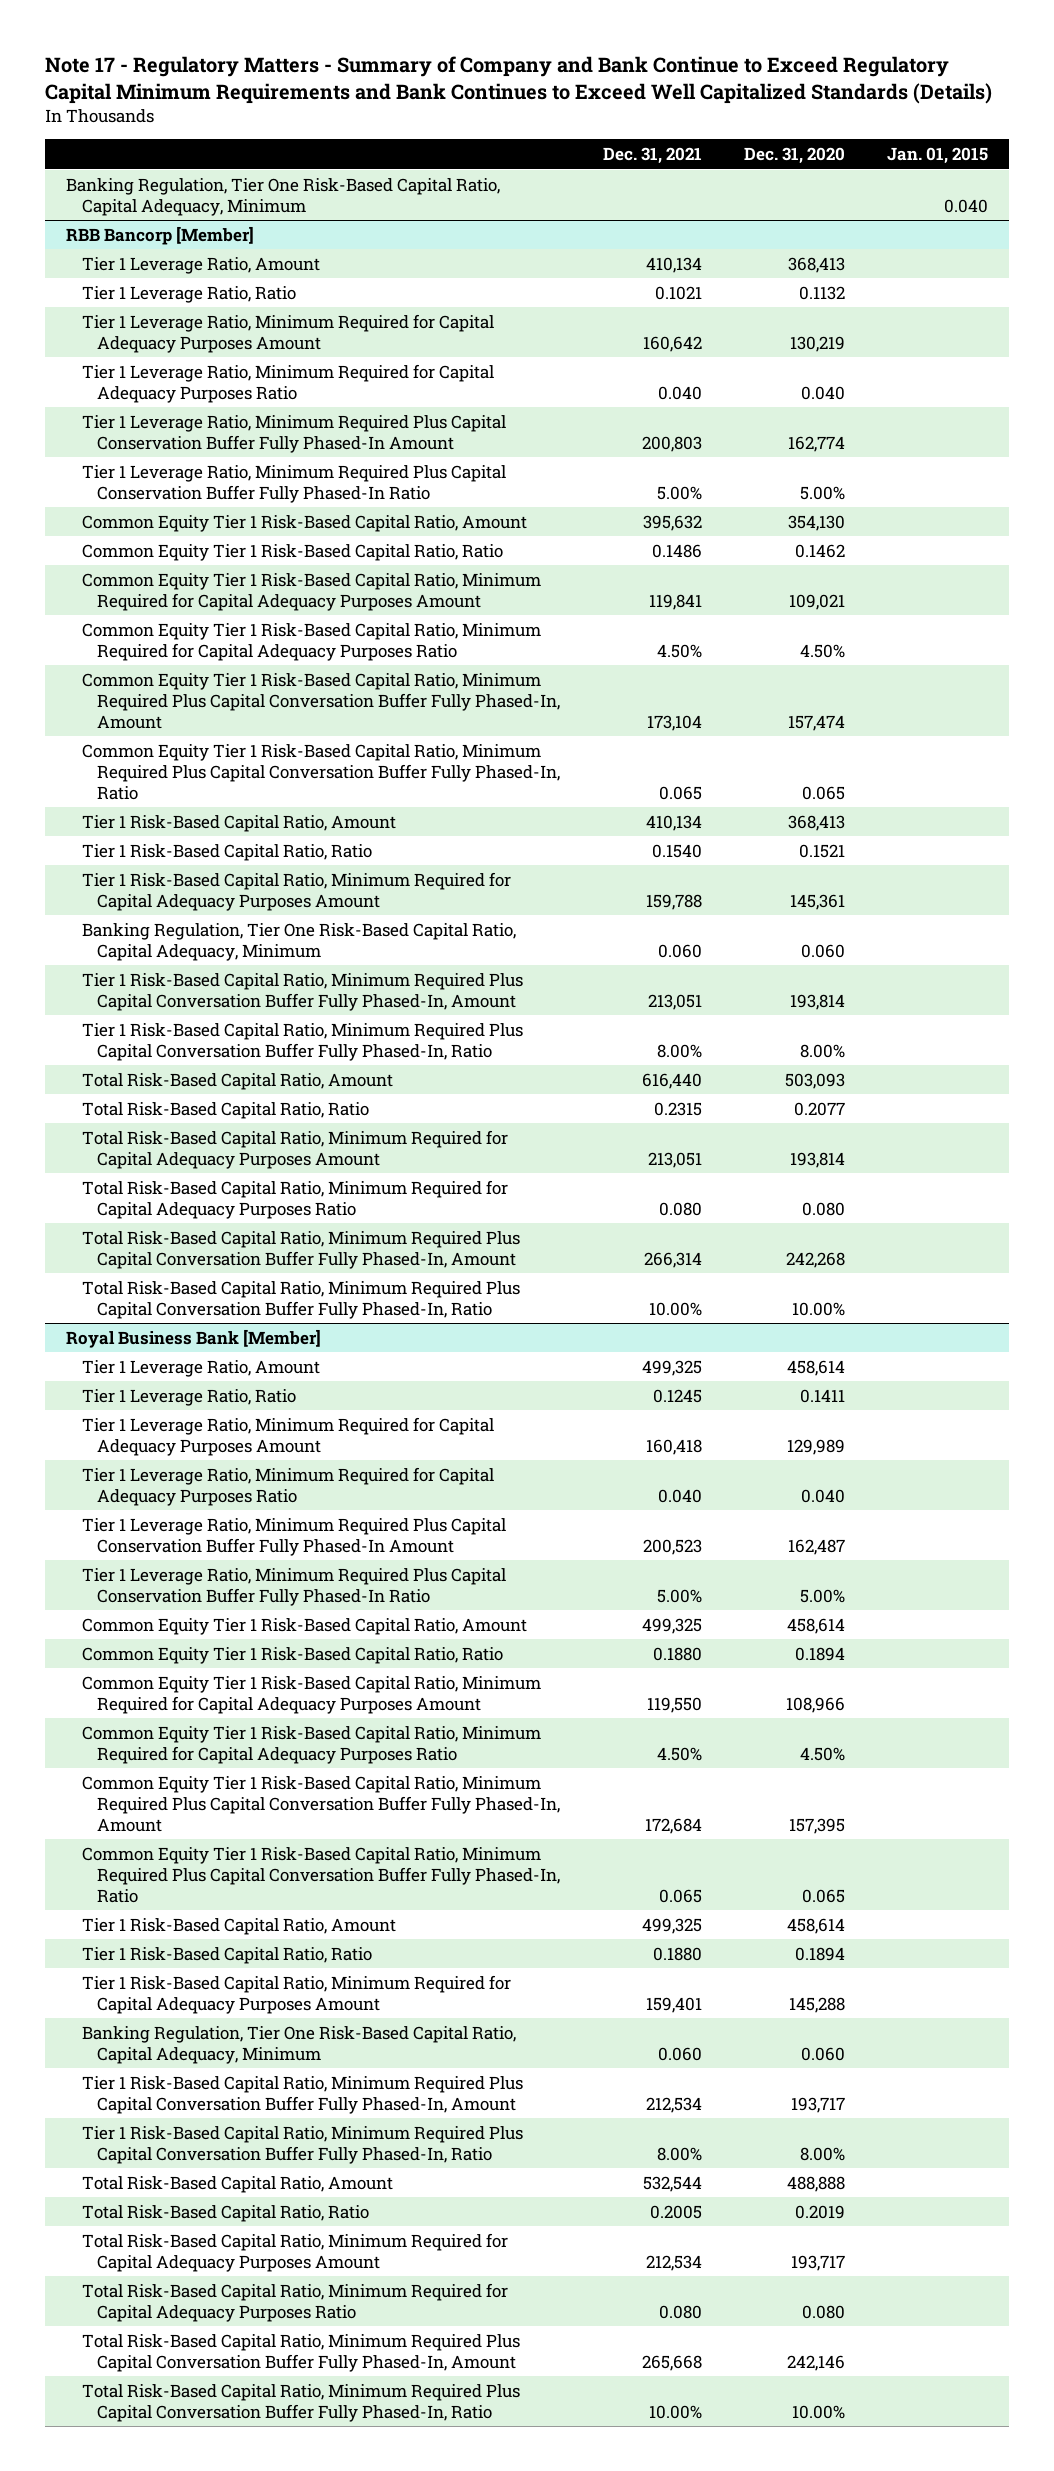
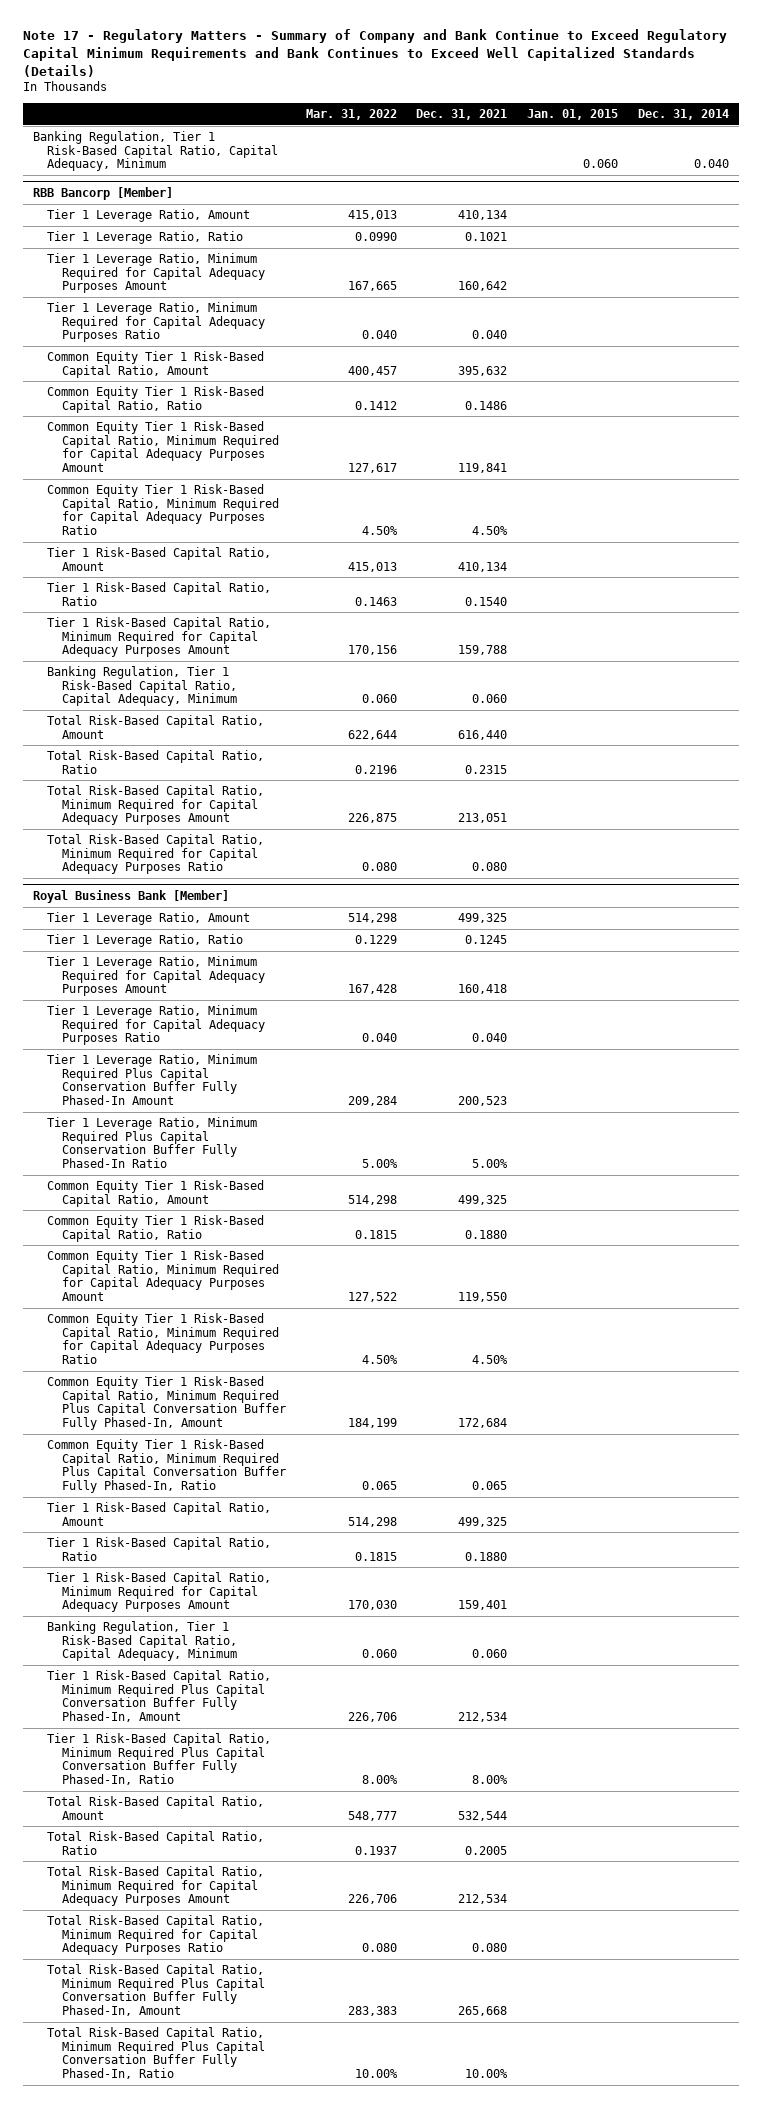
[743,147,845,165] Dec. 31, 2020 -> none
none -> [305,108,397,120] Mar. 31, 2022
none -> [637,108,729,120] Dec. 31, 2014
[66,177,501,216] Banking Regulation, Tier One Risk-Based Capital Ratio, Capital Adequacy, Minimum -> [32,131,279,172] Banking Regulation, Tier 1 Risk-Based Capital Ratio, Capital Adequacy, Minimum
[943,198,988,213] 0.040 -> [582,159,618,169] 0.060
[81,414,506,453] Tier 1 Leverage Ratio, Minimum Required Plus Capital Conservation Buffer Fully Phased-In Amount -> none
[81,464,506,503] Tier 1 Leverage Ratio, Minimum Required Plus Capital Conservation Buffer Fully Phased-In Ratio -> none
[81,672,561,729] Common Equity Tier 1 Risk-Based Capital Ratio, Minimum Required Plus Capital Conversation Buffer Fully Phased-In, Amount -> none
[81,743,561,800] Common Equity Tier 1 Risk-Based Capital Ratio, Minimum Required Plus Capital Conversation Buffer Fully Phased-In, Ratio -> none
[81,972,523,1011] Tier 1 Risk-Based Capital Ratio, Minimum Required Plus Capital Conversation Buffer Fully Phased-In, Amount -> none
[81,1022,523,1061] Tier 1 Risk-Based Capital Ratio, Minimum Required Plus Capital Conversation Buffer Fully Phased-In, Ratio -> none
[81,922,516,961] Banking Regulation, Tier One Risk-Based Capital Ratio, Capital Adequacy, Minimum -> [47,666,237,707] Banking Regulation, Tier 1 Risk-Based Capital Ratio, Capital Adequacy, Minimum
[81,1230,520,1269] Total Risk-Based Capital Ratio, Minimum Required Plus Capital Conversation Buffer Fully Phased-In, Amount -> none
[81,1280,520,1319] Total Risk-Based Capital Ratio, Minimum Required Plus Capital Conversation Buffer Fully Phased-In, Ratio -> none
[81,2025,516,2064] Banking Regulation, Tier One Risk-Based Capital Ratio, Capital Adequacy, Minimum -> [47,1621,237,1662] Banking Regulation, Tier 1 Risk-Based Capital Ratio, Capital Adequacy, Minimum

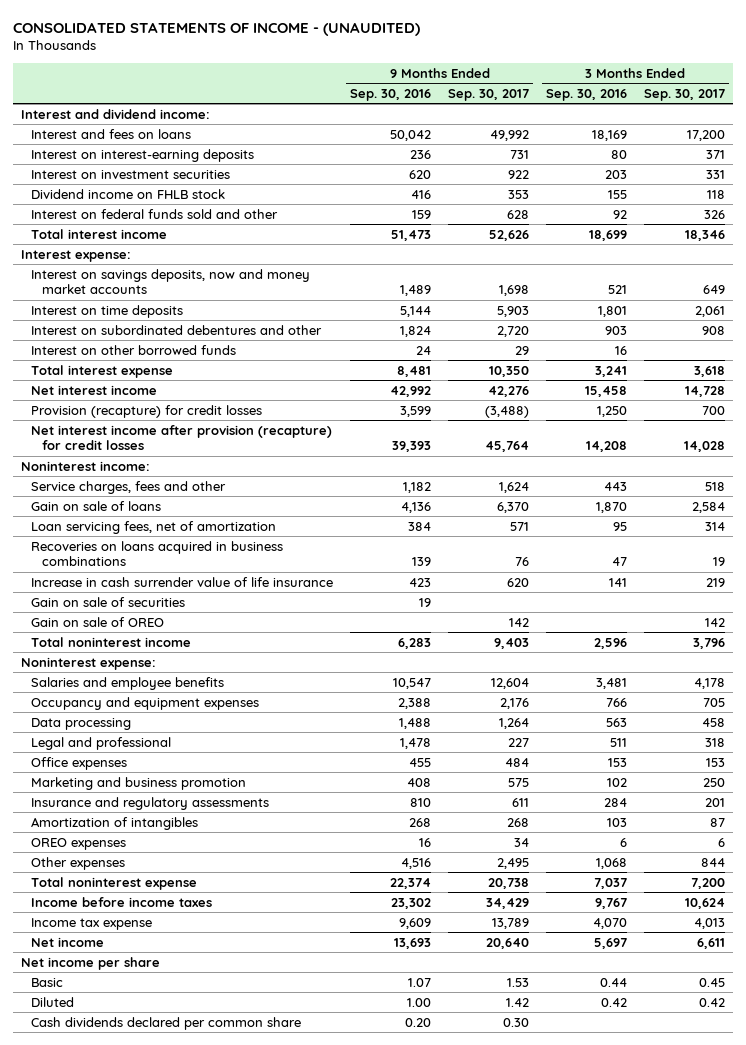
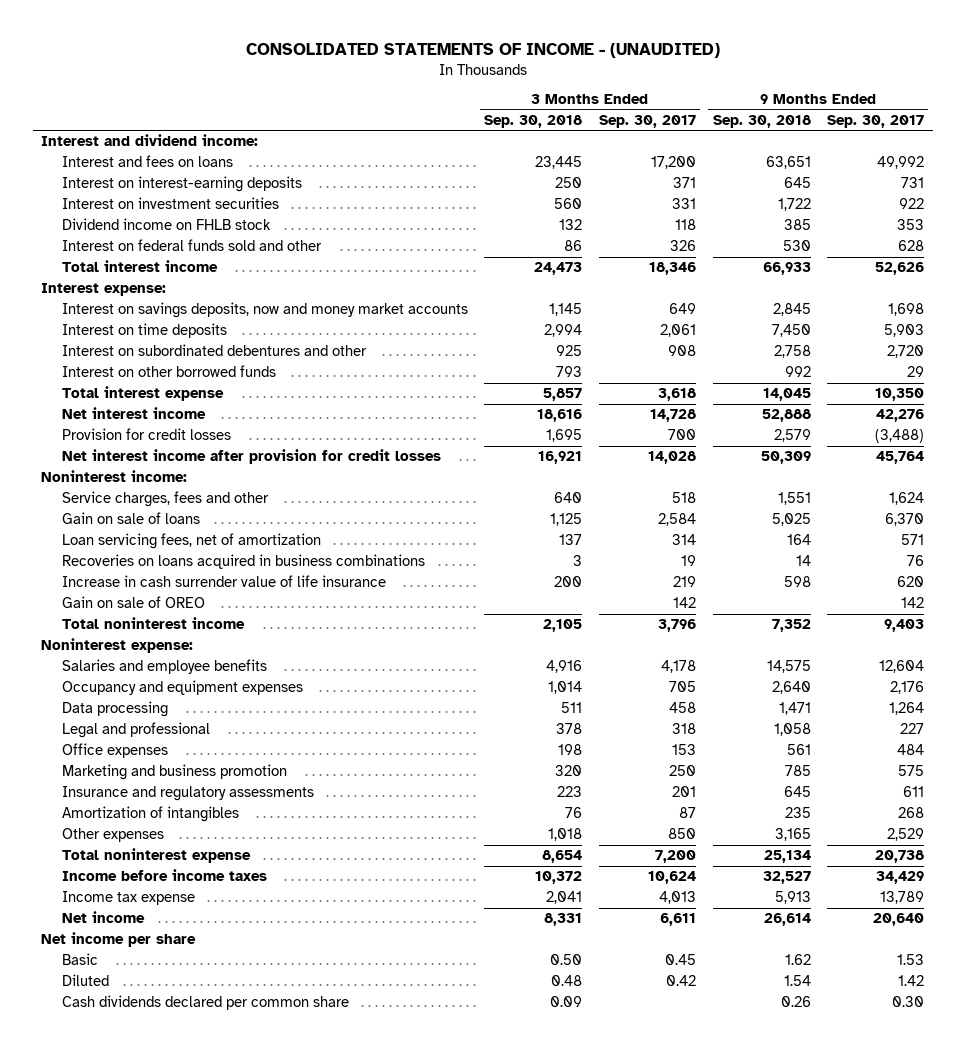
[350,89,432,102] Sep. 30, 2016 -> none
[545,89,627,102] Sep. 30, 2016 -> none
none -> [484,114,583,128] Sep. 30, 2018
none -> [712,114,811,128] Sep. 30, 2018
[31,404,263,418] Provision (recapture) for credit losses -> [61,428,231,441] Provision for credit losses
[31,424,333,451] Net interest income after provision (recapture) for credit losses -> [61,449,441,465] Net interest income after provision for credit losses
[31,596,186,607] Gain on sale of securities -> none
[31,837,127,850] OREO expenses -> none
[497,857,530,869] 2,495 -> [887,828,925,842] 2,529
[700,857,725,867] 844 -> [667,828,696,840] 850

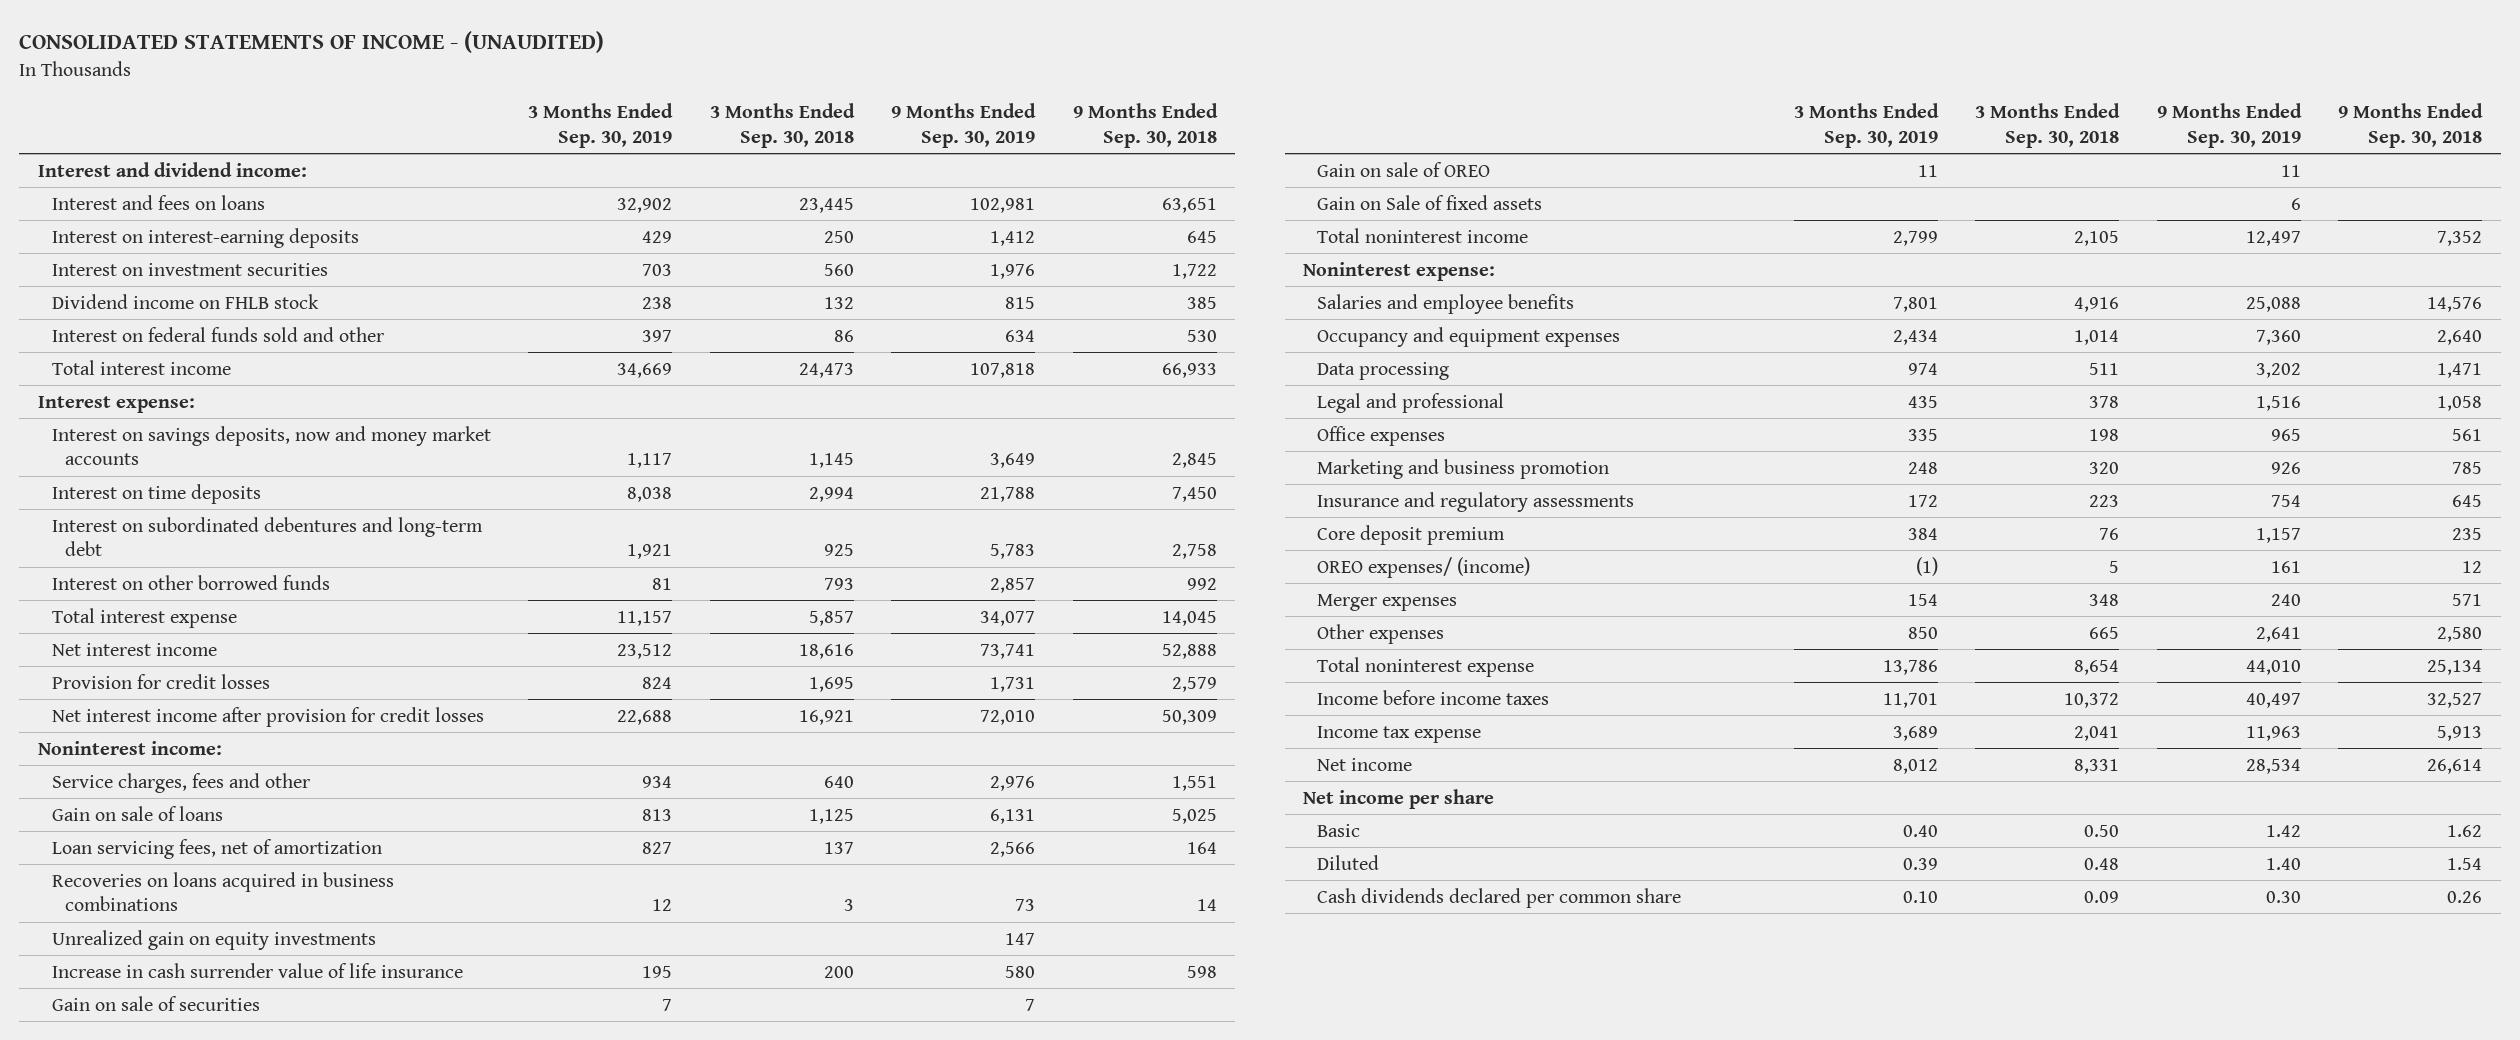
[598,114,696,128] Sep. 30, 2017 -> none
[827,114,925,128] Sep. 30, 2017 -> none
none -> [528,103,674,148] 3 Months Ended Sep. 30, 2019
none -> [891,103,1037,148] 9 Months Ended Sep. 30, 2019
[61,344,367,357] Interest on subordinated debentures and other -> [51,516,483,557] Interest on subordinated debentures and long-term debt
none -> [51,929,376,950] Unrealized gain on equity investments
none -> [51,995,260,1011] Gain on sale of securities
none -> [1317,194,1543,210] Gain on Sale of fixed assets
[766,660,811,674] 14,575 -> [2427,296,2483,312] 14,576
[61,806,239,823] Amortization of intangibles -> [1317,524,1506,545] Core deposit premium
none -> [1317,556,1531,578] OREO expenses/ (income)
none -> [1317,593,1458,611] Merger expenses
[548,828,583,842] 1,018 -> [2089,626,2120,639] 665
[774,828,811,842] 3,165 -> [2437,626,2483,642] 2,580

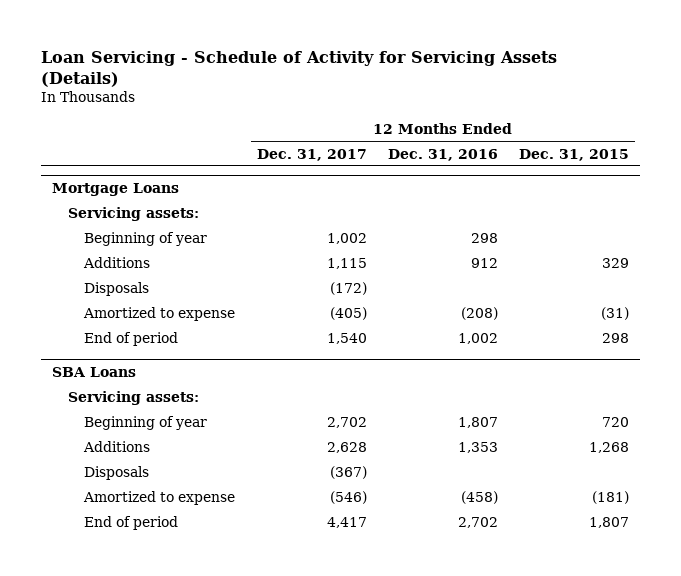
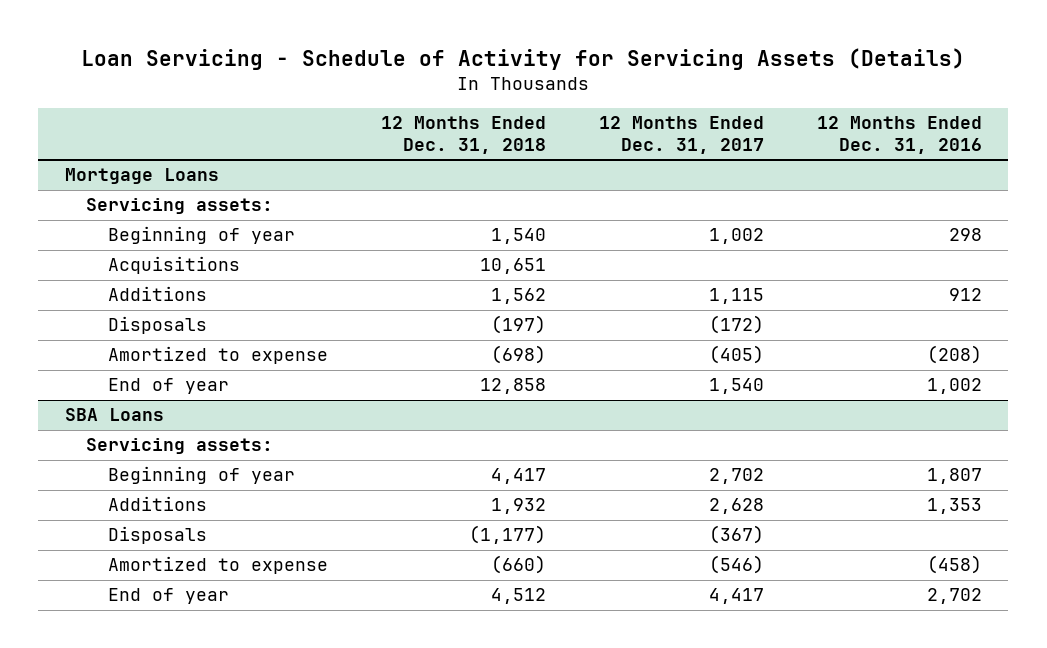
[519,148,630,161] Dec. 31, 2015 -> none
none -> [380,116,546,154] 12 Months Ended Dec. 31, 2018
none -> [107,256,240,275] Acquisitions
[84,332,179,347] End of period -> [107,378,229,395] End of year
[84,516,179,531] End of period -> [107,588,229,605] End of year

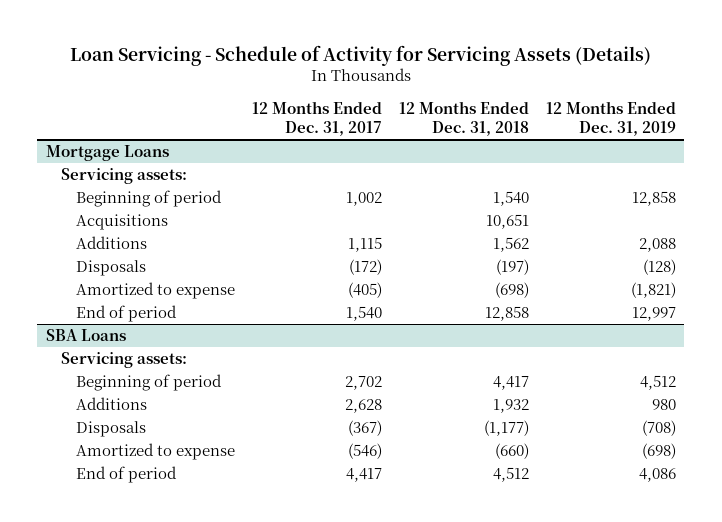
[816,116,982,154] 12 Months Ended Dec. 31, 2016 -> none
none -> [545,100,676,136] 12 Months Ended Dec. 31, 2019
[107,226,295,245] Beginning of year -> [75,190,222,208] Beginning of period
[107,378,229,395] End of year -> [75,305,177,323] End of period
[107,466,295,485] Beginning of year -> [75,374,222,392] Beginning of period
[107,588,229,605] End of year -> [75,466,177,484] End of period

